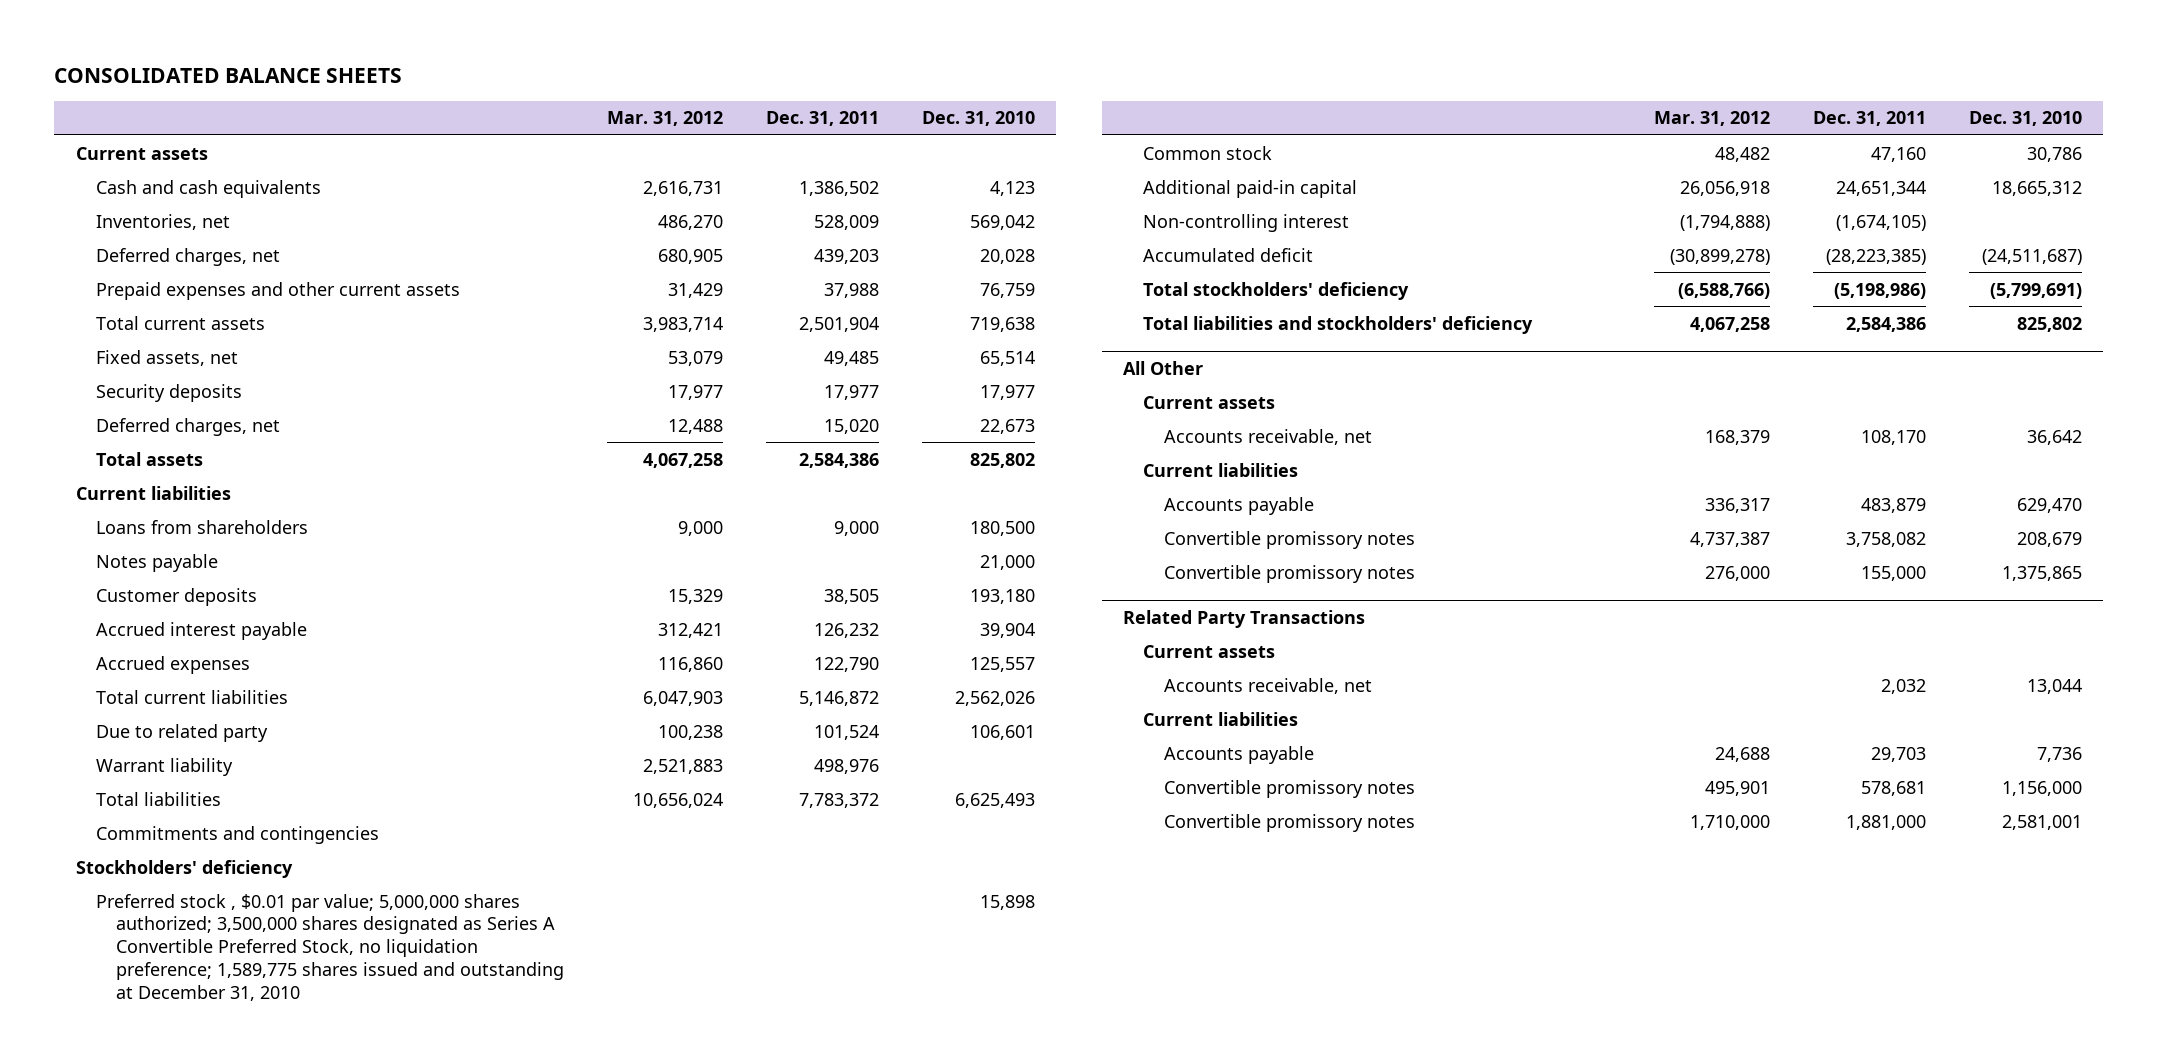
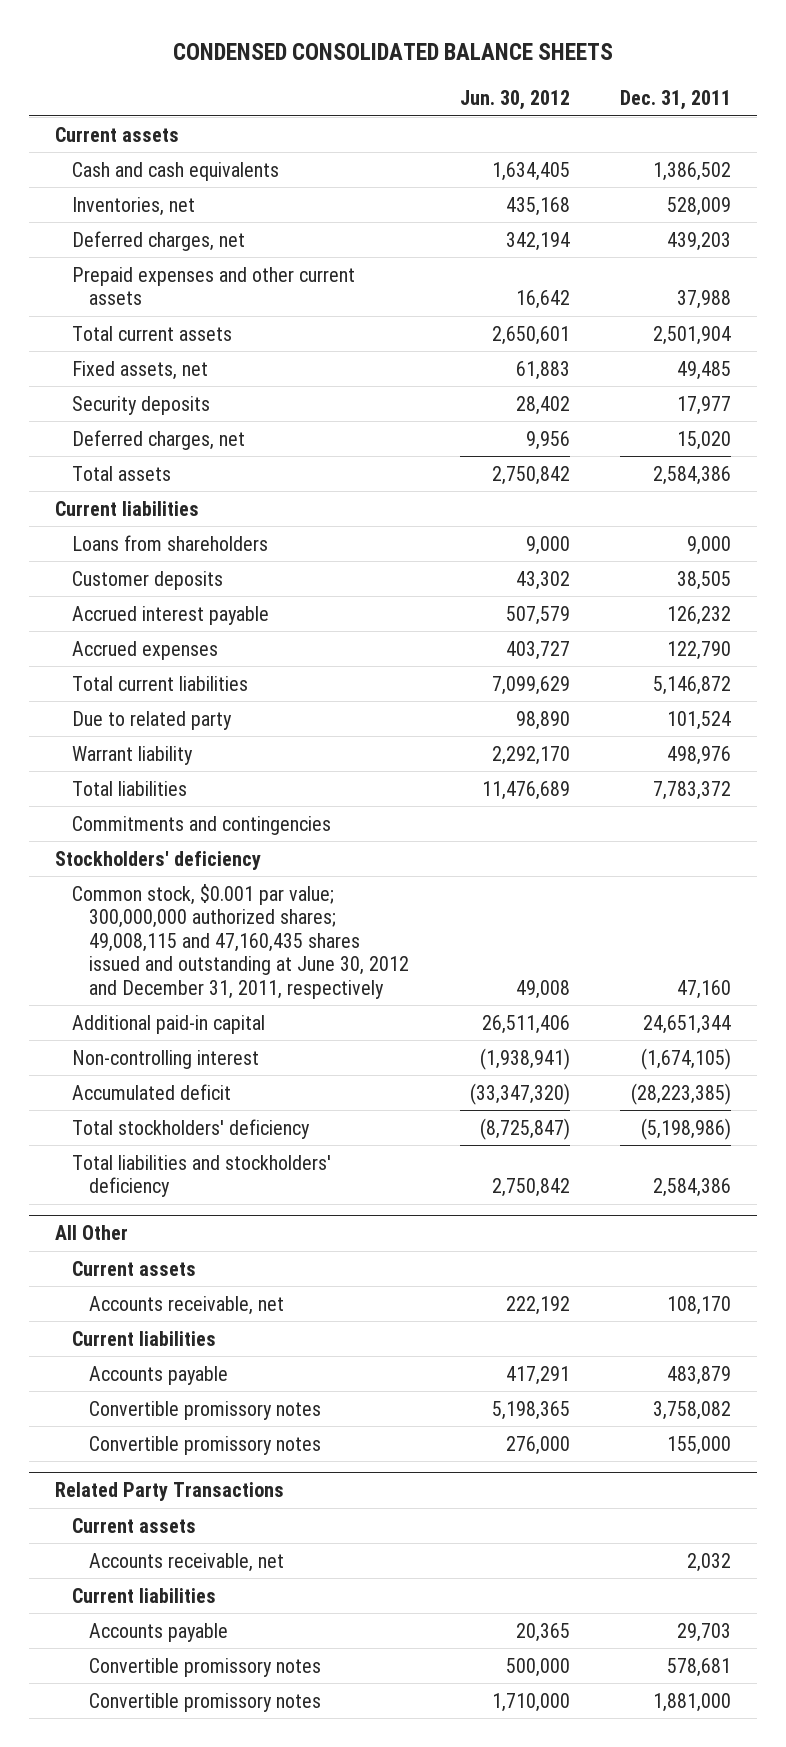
[54,67,403,83] CONSOLIDATED BALANCE SHEETS -> [172,43,613,61] CONDENSED CONSOLIDATED BALANCE SHEETS
[607,111,724,127] Mar. 31, 2012 -> none
[921,111,1035,127] Dec. 31, 2010 -> none
none -> [459,90,570,111] Jun. 30, 2012
[96,553,219,572] Notes payable -> none
[96,893,565,1002] Preferred stock , $0.01 par value; 5,000,000 shares authorized; 3,500,000 shares designated as Series A Convertible Preferred Stock, no liquidation preference; 1,589,775 shares issued and outstanding at December 31, 2010 -> none
[1143,145,1273,160] Common stock -> [71,883,409,999] Common stock, $0.001 par value; 300,000,000 authorized shares; 49,008,115 and 47,160,435 shares issued and outstanding at June 30, 2012 and December 31, 2011, respectively

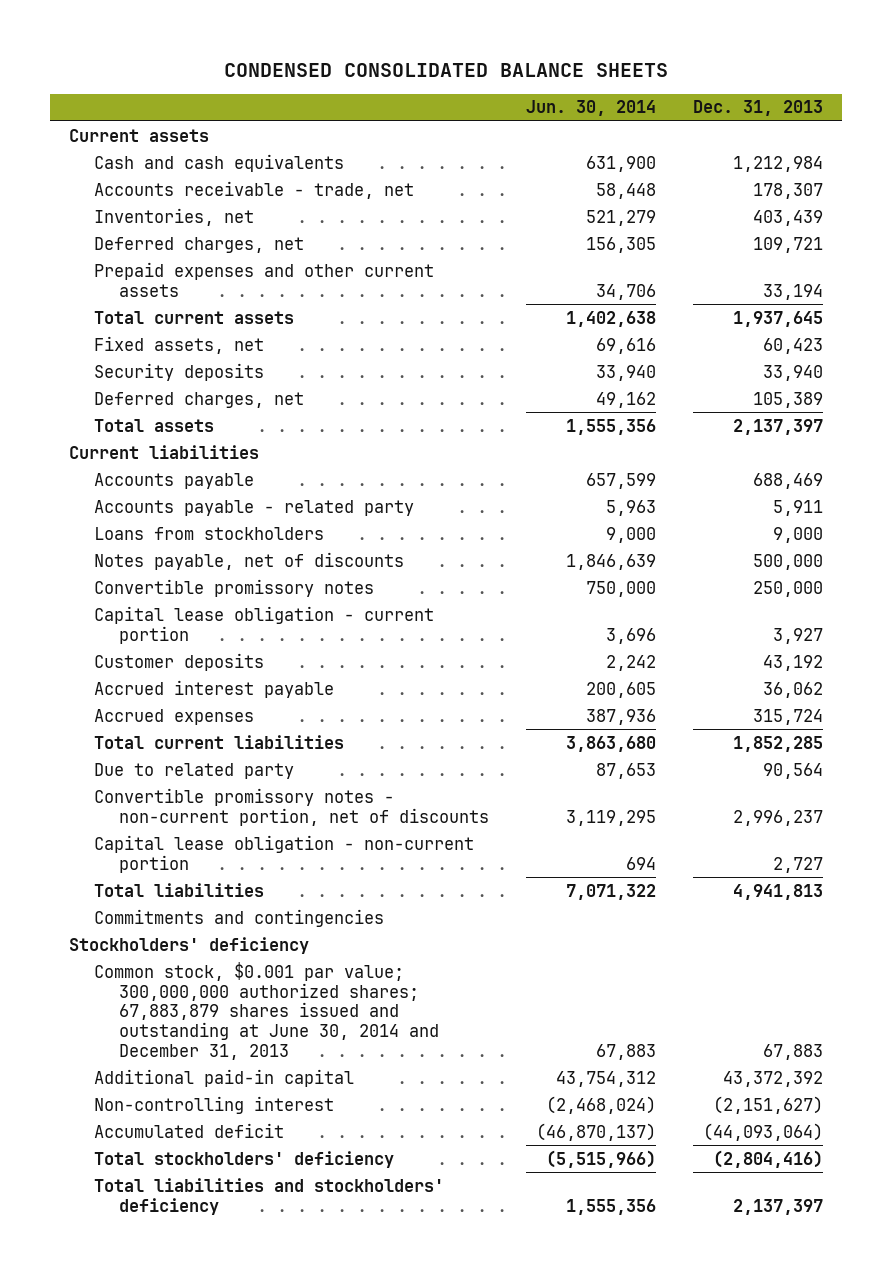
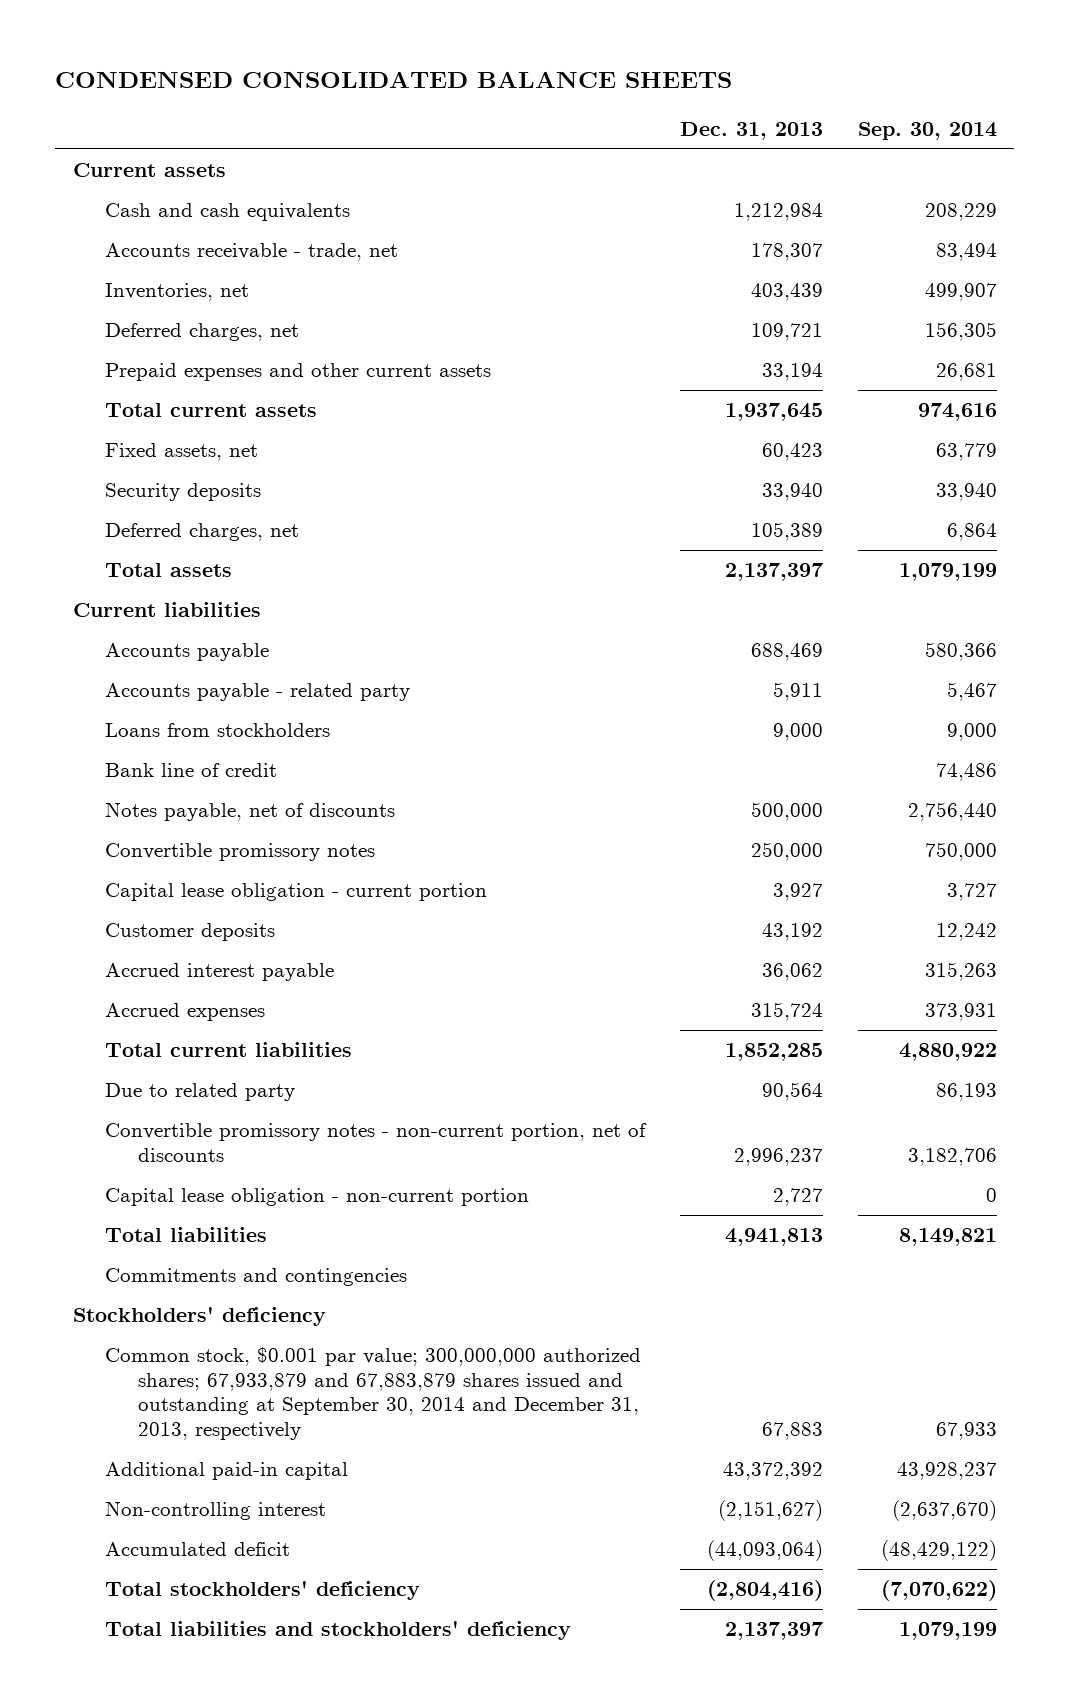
[525,100,656,117] Jun. 30, 2014 -> none
none -> [858,122,998,141] Sep. 30, 2014
none -> [105,763,278,778] Bank line of credit
[93,961,439,1061] Common stock, $0.001 par value; 300,000,000 authorized shares; 67,883,879 shares issued and outstanding at June 30, 2014 and December 31, 2013 -> [105,1347,642,1441] Common stock, $0.001 par value; 300,000,000 authorized shares; 67,933,879 and 67,883,879 shares issued and outstanding at September 30, 2014 and December 31, 2013, respectively

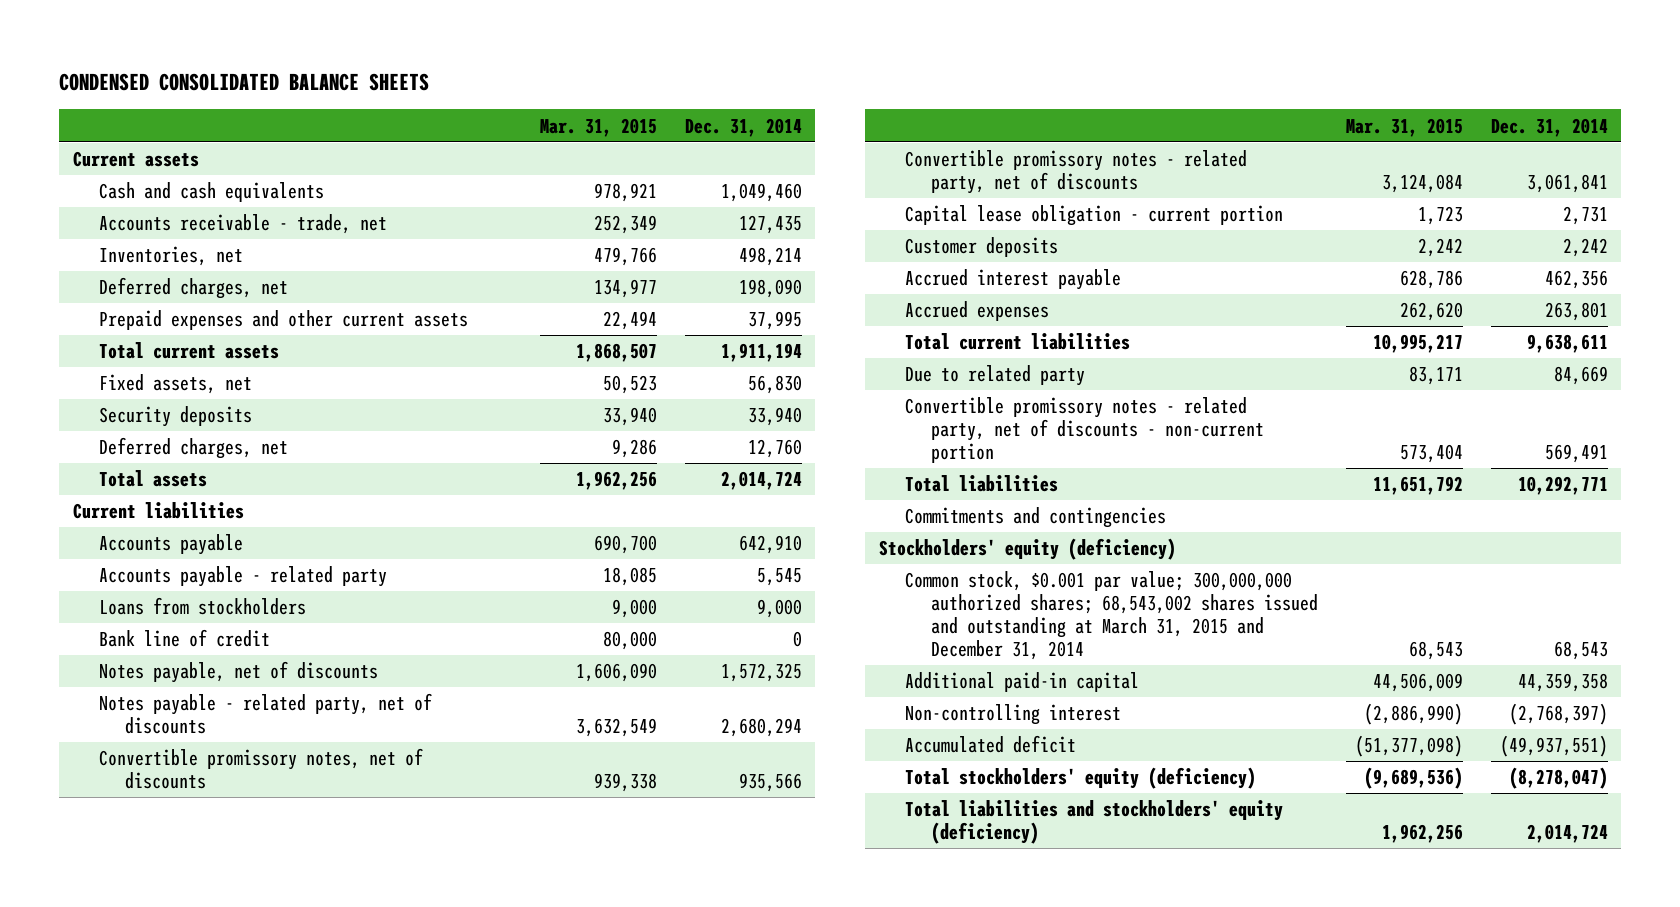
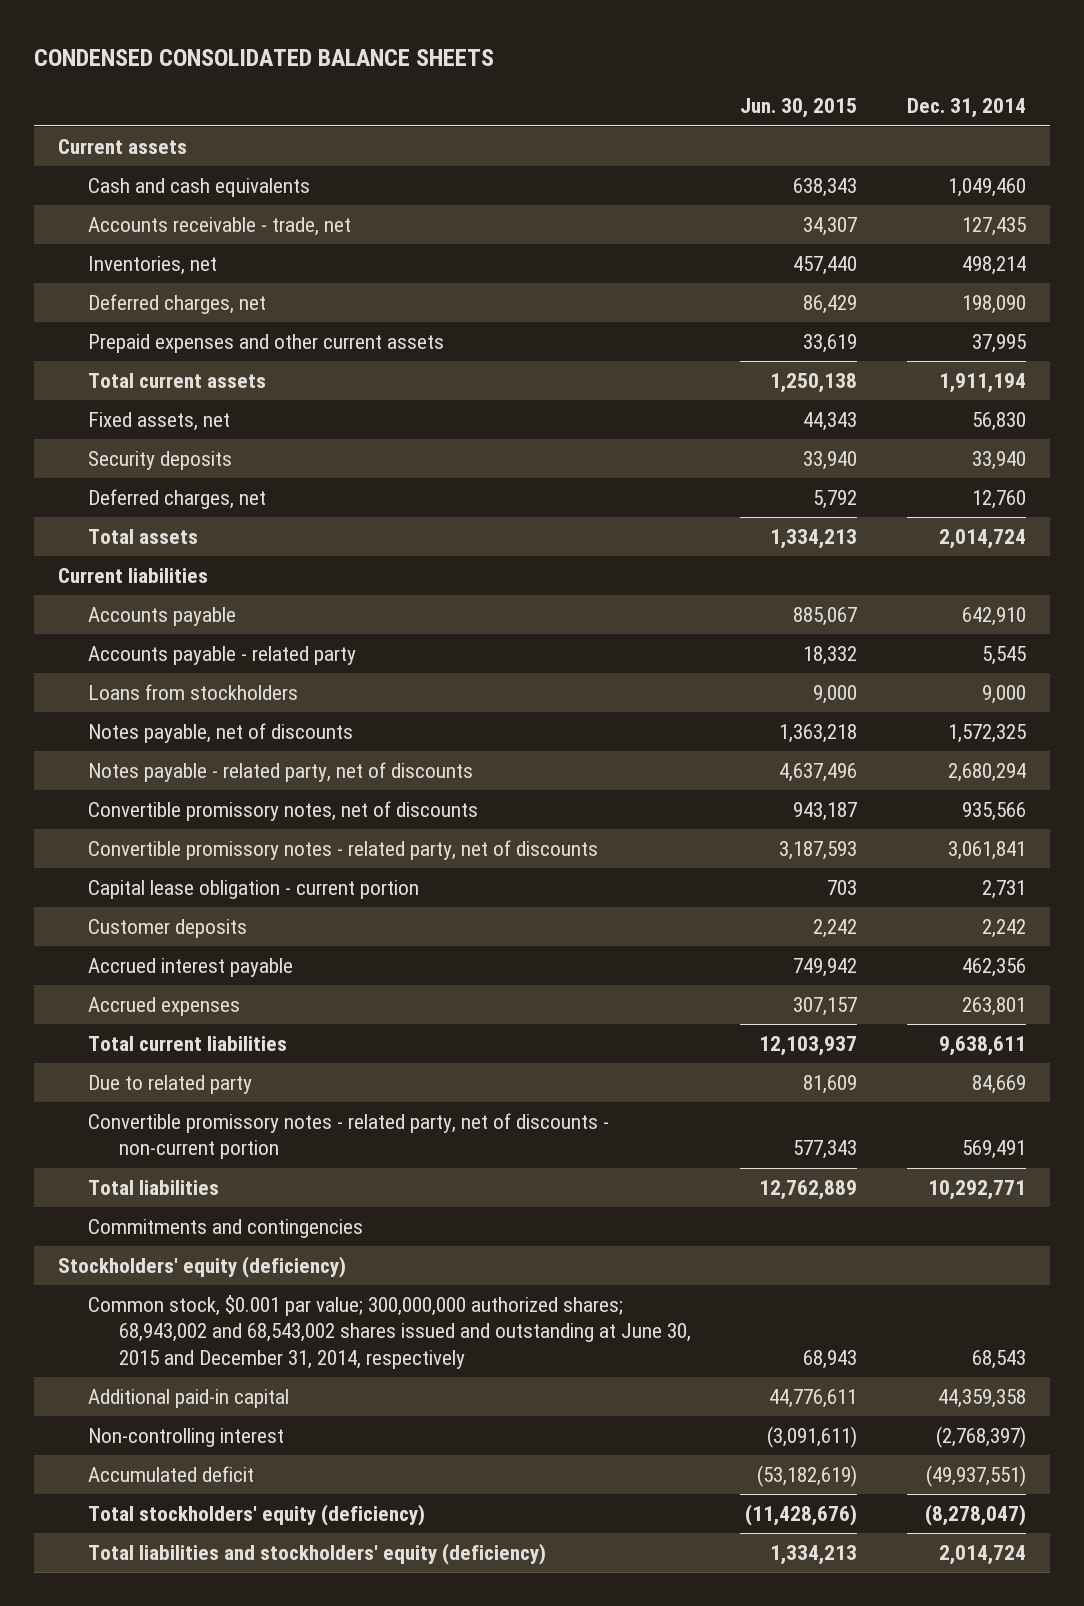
[539,117,657,137] Mar. 31, 2015 -> none
none -> [740,98,858,119] Jun. 30, 2015
[98,629,270,648] Bank line of credit -> none
[904,571,1318,660] Common stock, $0.001 par value; 300,000,000 authorized shares; 68,543,002 shares issued and outstanding at March 31, 2015 and December 31, 2014 -> [88,1294,691,1370] Common stock, $0.001 par value; 300,000,000 authorized shares; 68,943,002 and 68,543,002 shares issued and outstanding at June 30, 2015 and December 31, 2014, respectively

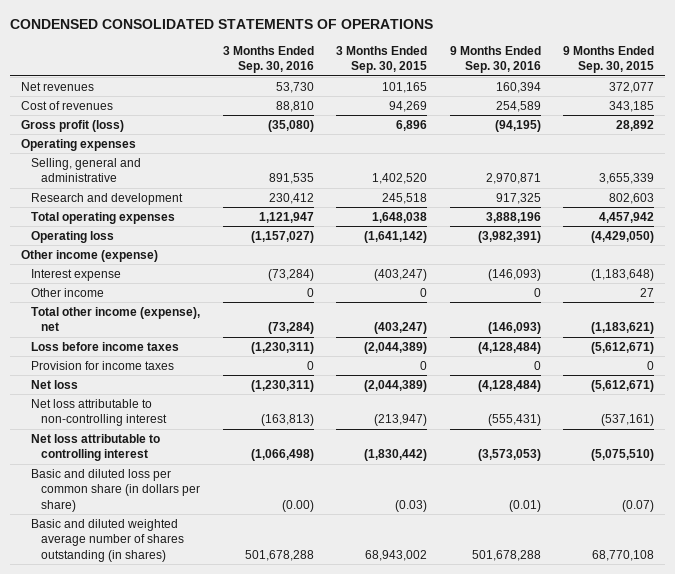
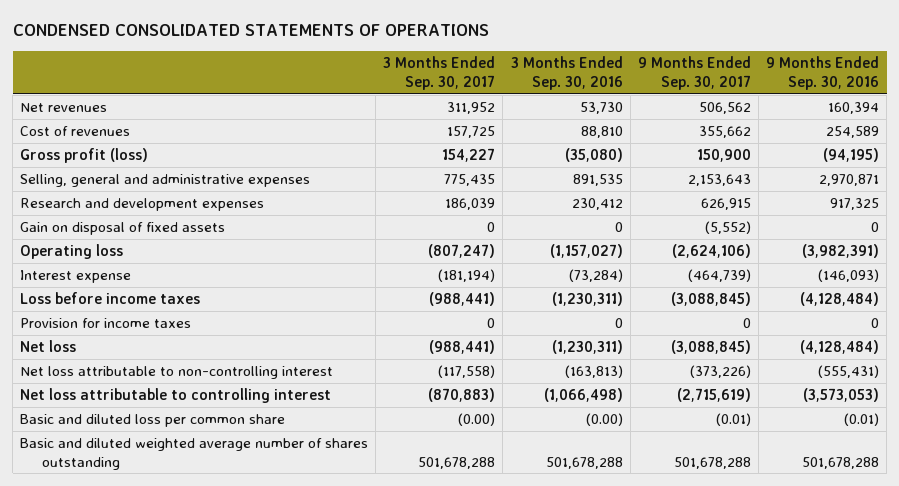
[336,45,428,74] 3 Months Ended Sep. 30, 2015 -> none
[563,45,655,74] 9 Months Ended Sep. 30, 2015 -> none
none -> [383,56,496,90] 3 Months Ended Sep. 30, 2017
none -> [637,56,751,90] 9 Months Ended Sep. 30, 2017
[21,138,137,151] Operating expenses -> none
[31,211,176,224] Total operating expenses -> none
[31,157,142,183] Selling, general and administrative -> [20,174,311,188] Selling, general and administrative expenses
[31,192,184,205] Research and development -> [20,198,265,212] Research and development expenses
none -> [20,222,226,236] Gain on disposal of fixed assets
[21,249,159,262] Other income (expense) -> none
[31,287,105,297] Other income -> none
[31,306,201,332] Total other income (expense), net -> none
[31,468,201,512] Basic and diluted loss per common share (in dollars per share) -> [20,414,286,428] Basic and diluted loss per common share
[31,518,185,562] Basic and diluted weighted average number of shares outstanding (in shares) -> [20,438,369,470] Basic and diluted weighted average number of shares outstanding

